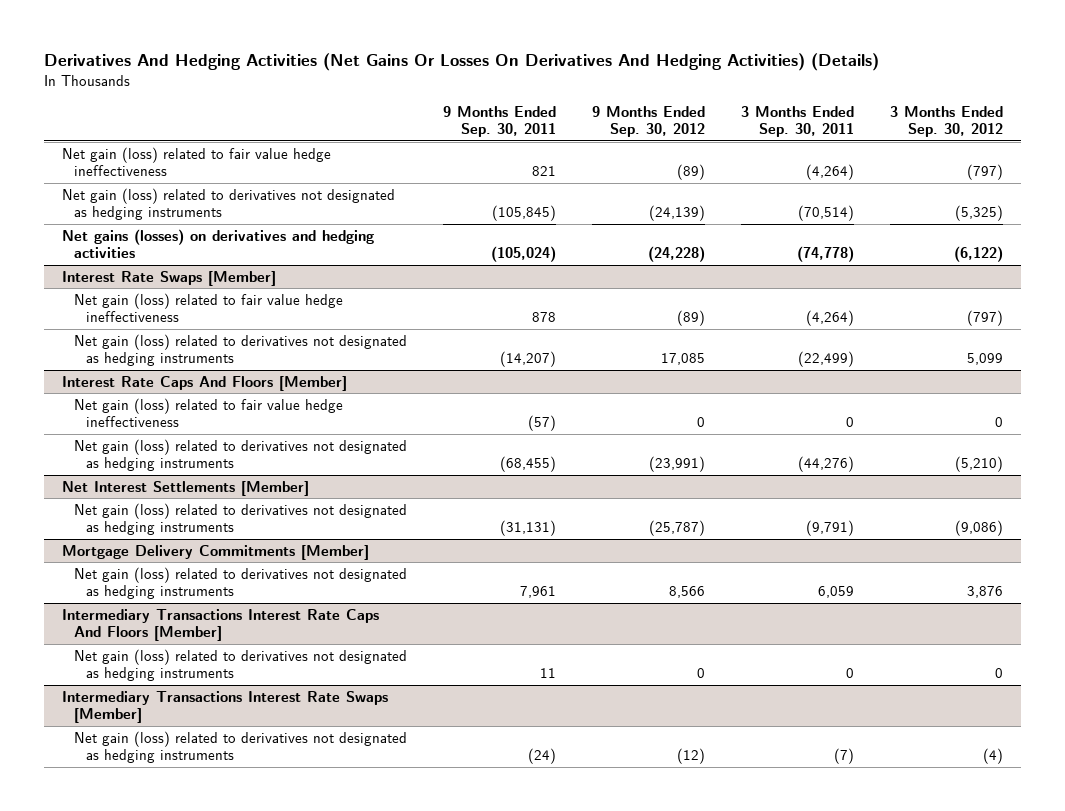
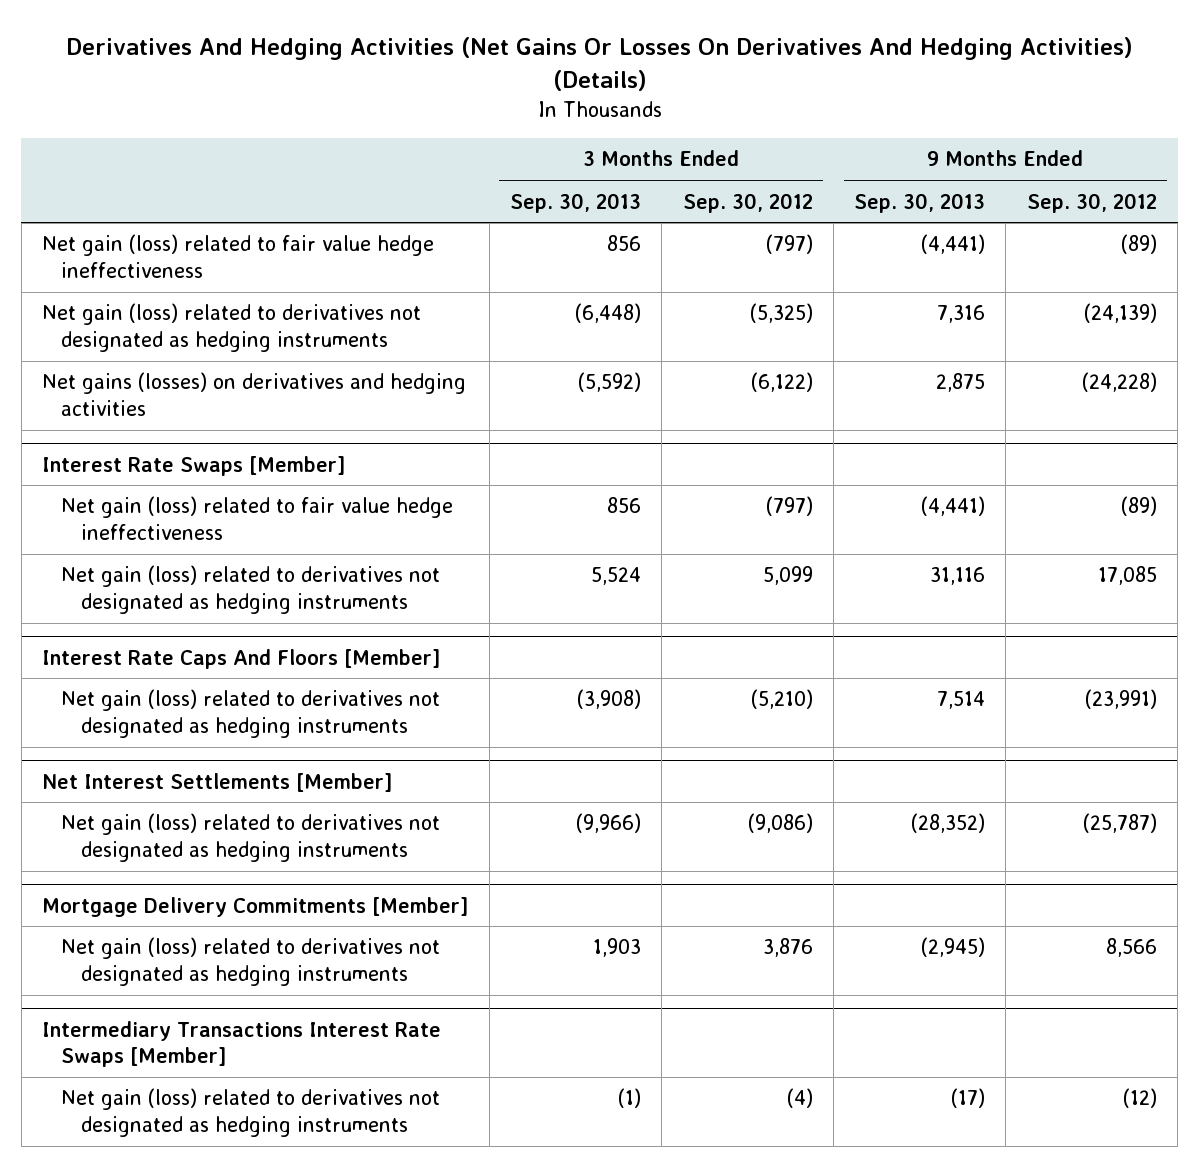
[443,105,557,137] 9 Months Ended Sep. 30, 2011 -> none
[740,105,854,137] 3 Months Ended Sep. 30, 2011 -> none
none -> [509,192,641,213] Sep. 30, 2013
none -> [854,192,986,213] Sep. 30, 2013
[74,397,344,427] Net gain (loss) related to fair value hedge ineffectiveness -> none
[61,608,379,641] Intermediary Transactions Interest Rate Caps And Floors [Member] -> none
[74,648,408,681] Net gain (loss) related to derivatives not designated as hedging instruments -> none

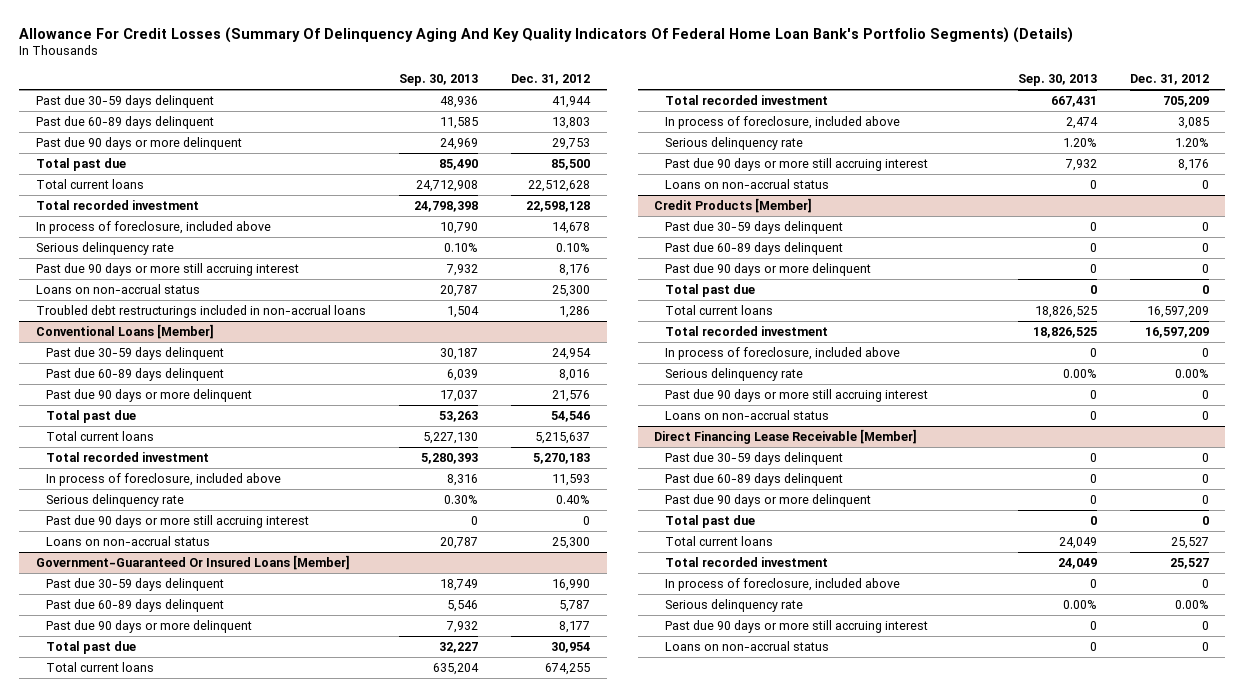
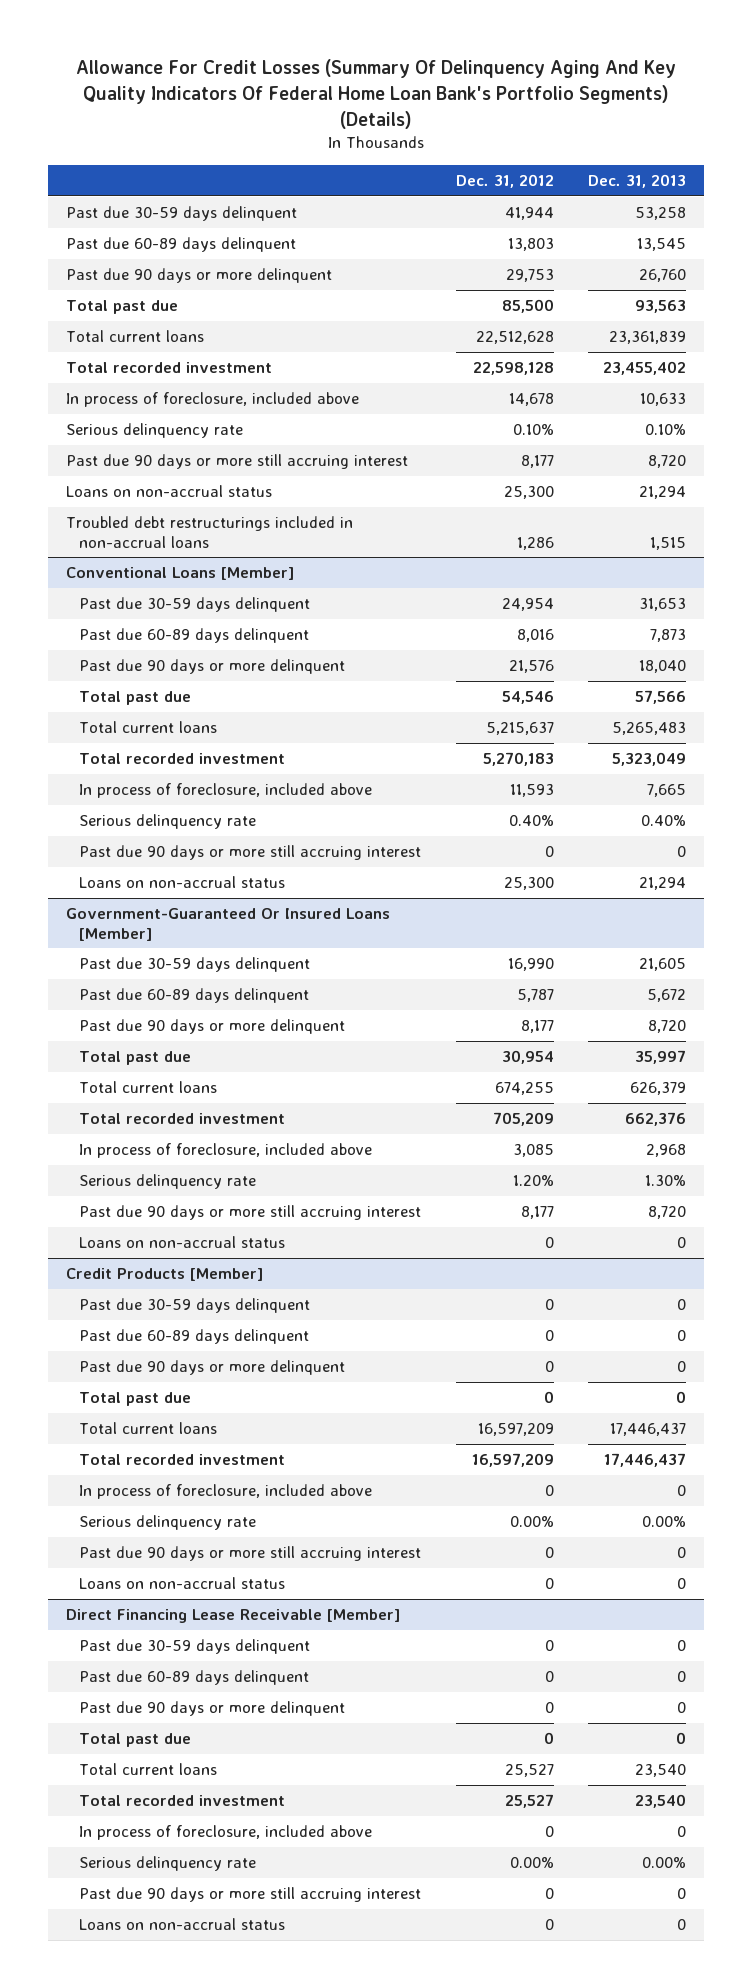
[398,73,478,86] Sep. 30, 2013 -> none
none -> [588,174,687,189] Dec. 31, 2013
[558,264,590,277] 8,176 -> [520,455,554,469] 8,177
[1177,159,1209,172] 8,176 -> [520,1206,554,1220] 8,177

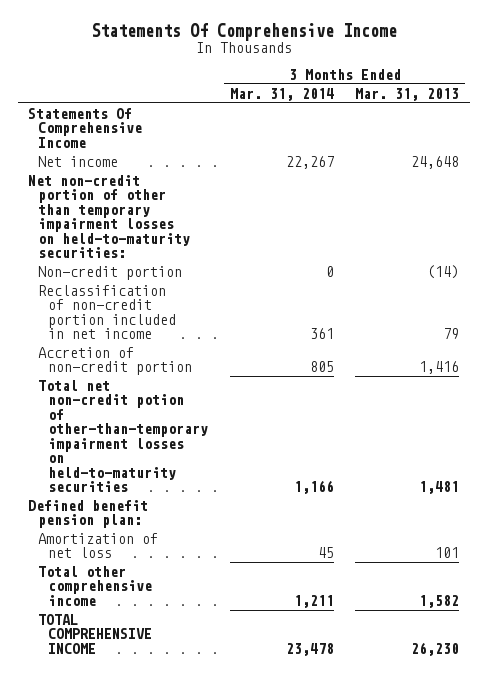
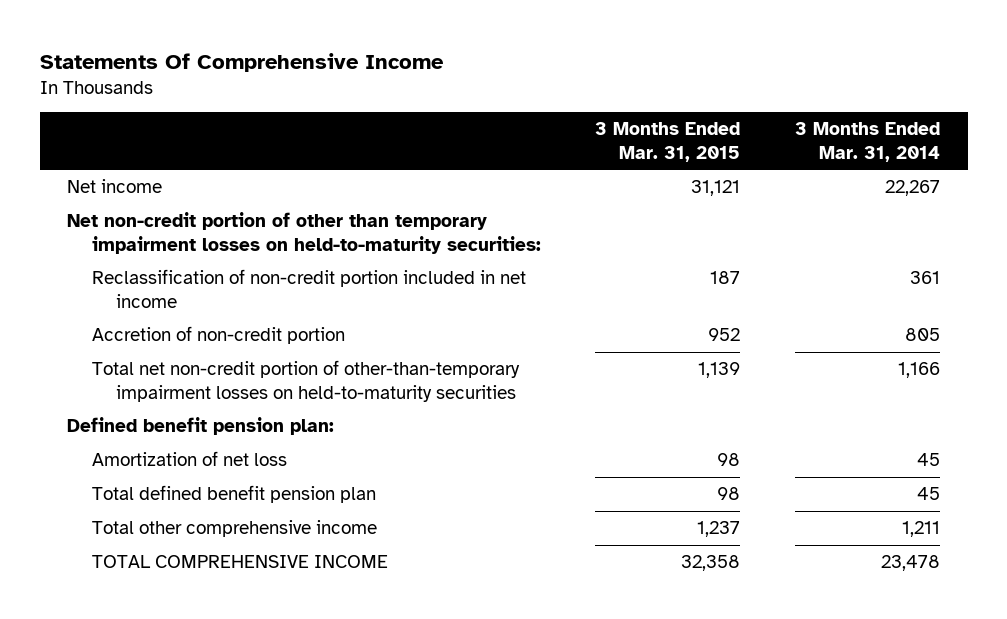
[355,87,460,101] Mar. 31, 2013 -> none
none -> [595,122,741,162] 3 Months Ended Mar. 31, 2015
[28,107,143,148] Statements Of Comprehensive Income -> none
[38,265,183,280] Non-credit portion -> none
[38,379,209,493] Total net non-credit potion of other-than-temporary impairment losses on held-to-maturity securities -> [91,360,520,402] Total net non-credit portion of other-than-temporary impairment losses on held-to-maturity securities
none -> [91,485,376,504] Total defined benefit pension plan

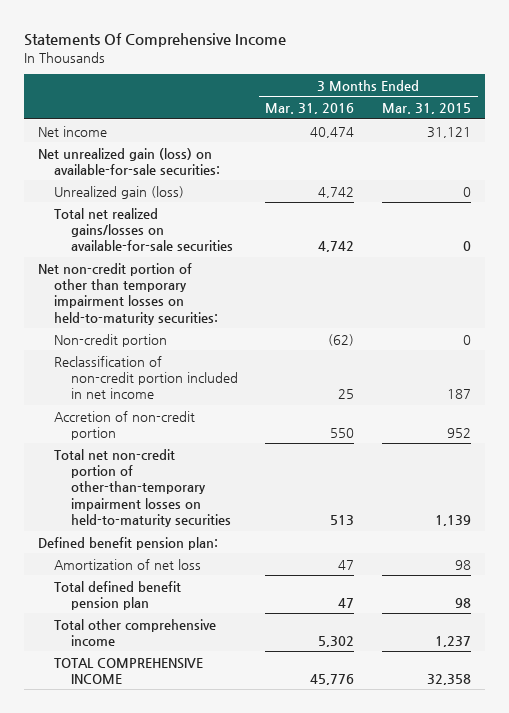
[795,122,941,162] 3 Months Ended Mar. 31, 2014 -> none
none -> [265,103,355,115] Mar. 31, 2016
none -> [38,147,221,175] Net unrealized gain (loss) on available-for-sale securities:
none -> [54,185,185,199] Unrealized gain (loss)
none -> [54,207,233,252] Total net realized gains/losses on available-for-sale securities
none -> [54,333,168,347] Non-credit portion

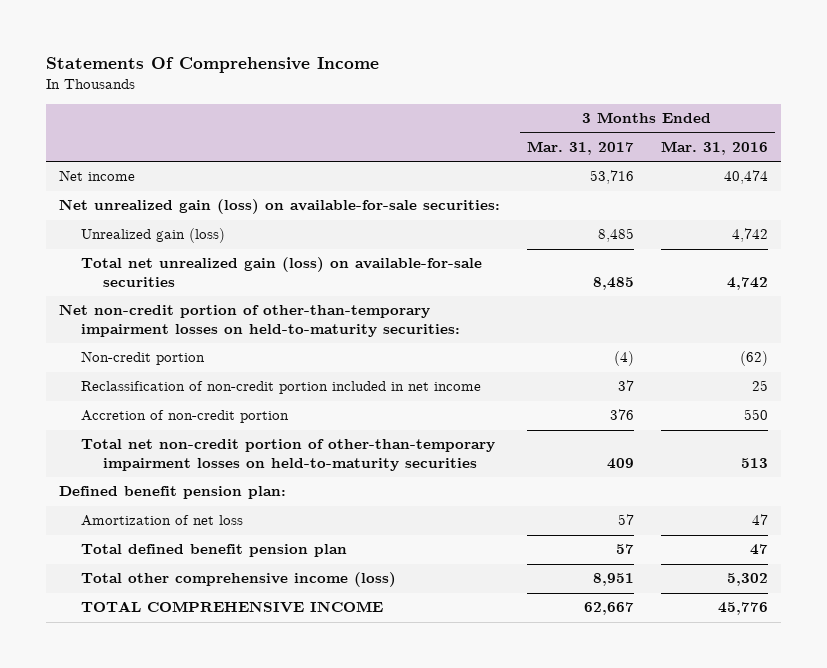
[382,103,472,115] Mar. 31, 2015 -> none
none -> [527,140,635,155] Mar. 31, 2017
[54,207,233,252] Total net realized gains/losses on available-for-sale securities -> [81,257,483,287] Total net unrealized gain (loss) on available-for-sale securities
[38,262,219,325] Net non-credit portion of other than temporary impairment losses on held-to-maturity securities: -> [59,304,461,337] Net non-credit portion of other-than-temporary impairment losses on held-to-maturity securities:
[54,618,217,646] Total other comprehensive income -> [81,572,397,588] Total other comprehensive income (loss)

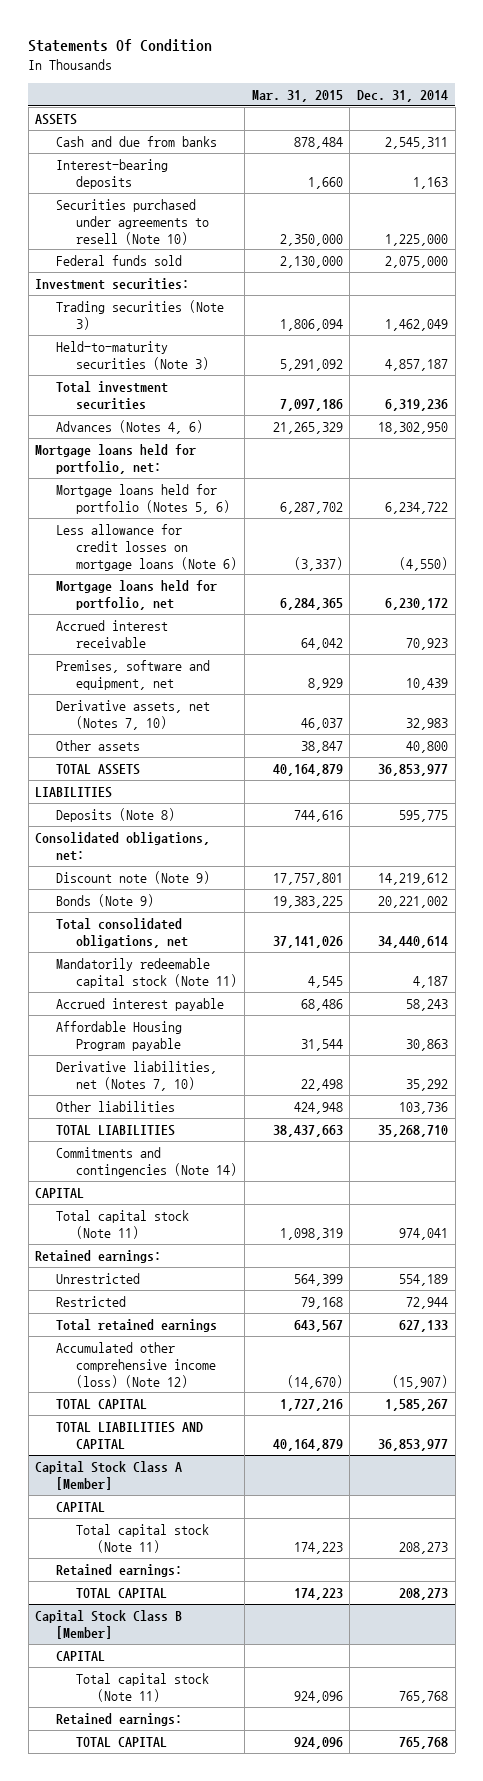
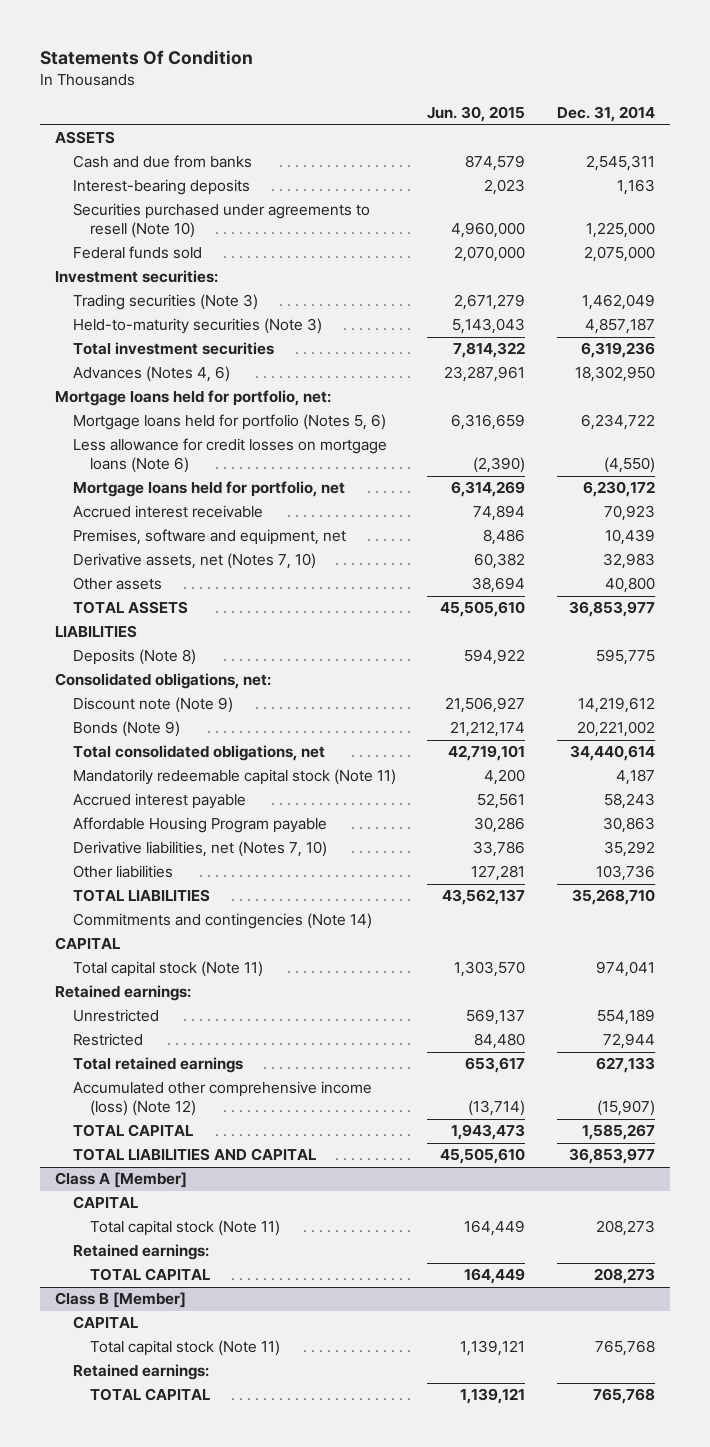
[251,89,343,102] Mar. 31, 2015 -> none
none -> [427,106,526,123] Jun. 30, 2015
[35,1460,183,1490] Capital Stock Class A [Member] -> [55,1172,188,1189] Class A [Member]
[35,1609,183,1639] Capital Stock Class B [Member] -> [55,1292,187,1309] Class B [Member]

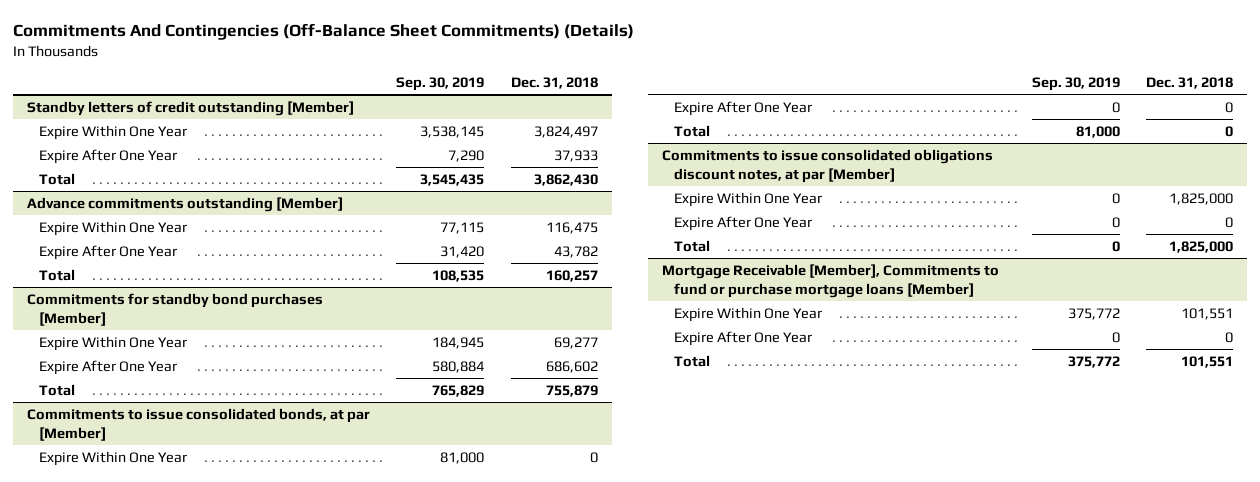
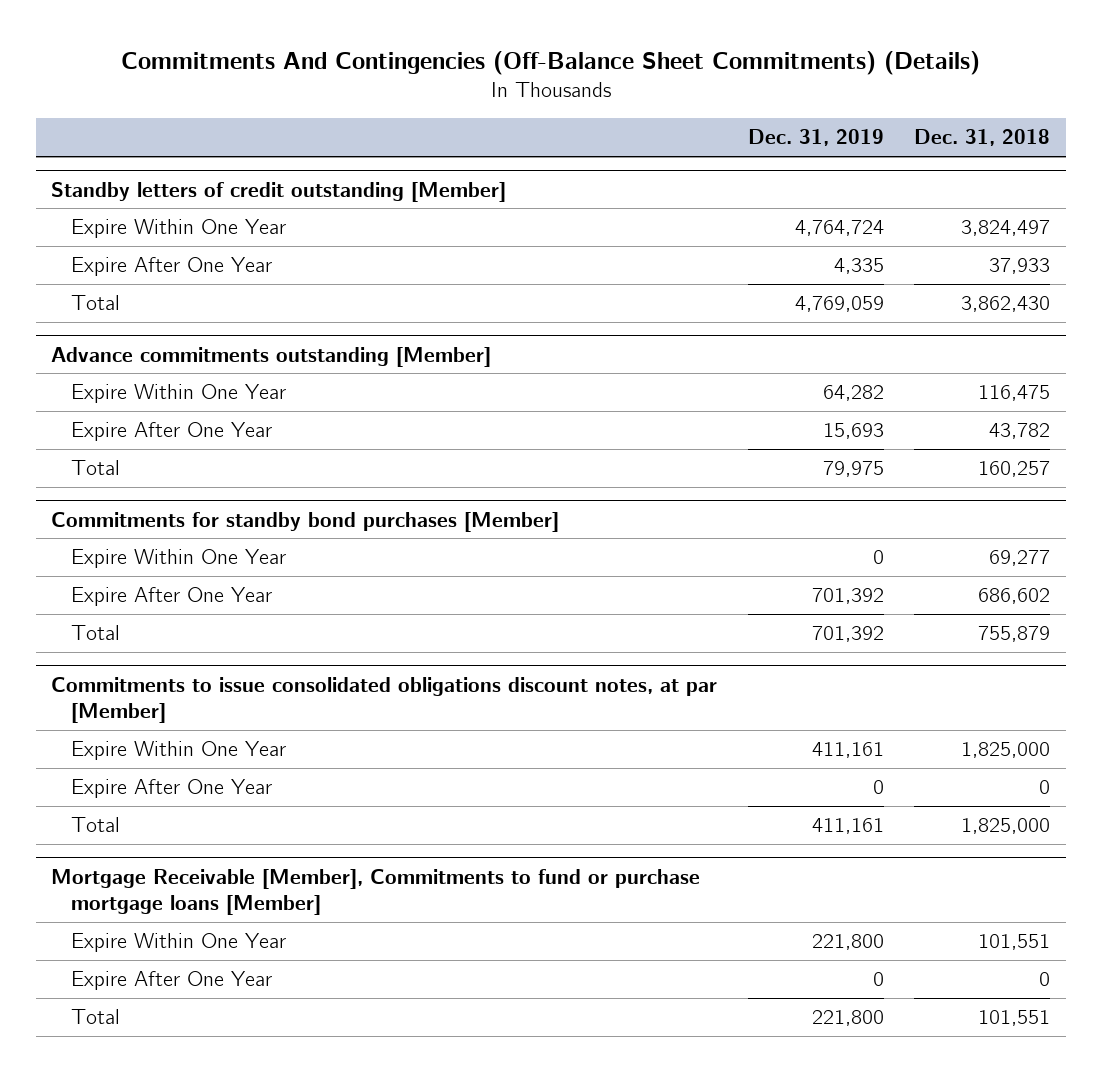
[396,77,485,92] Sep. 30, 2019 -> none
none -> [747,129,884,147] Dec. 31, 2019
[26,407,370,441] Commitments to issue consolidated bonds, at par [Member] -> none
[38,450,187,466] Expire Within One Year -> none
[673,100,812,116] Expire After One Year -> none
[673,124,710,137] Total -> none

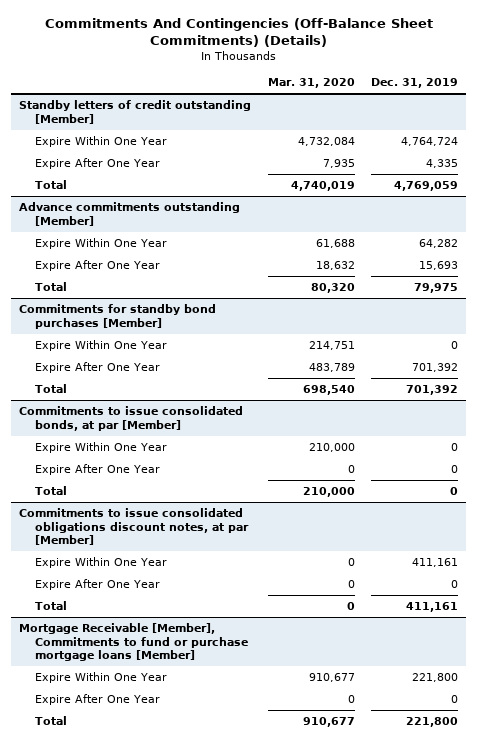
[914,129,1051,147] Dec. 31, 2018 -> none
none -> [267,78,355,89] Mar. 31, 2020
none -> [19,406,244,431] Commitments to issue consolidated bonds, at par [Member]
none -> [34,442,167,454] Expire Within One Year
none -> [34,464,160,476] Expire After One Year
none -> [34,486,67,496] Total

